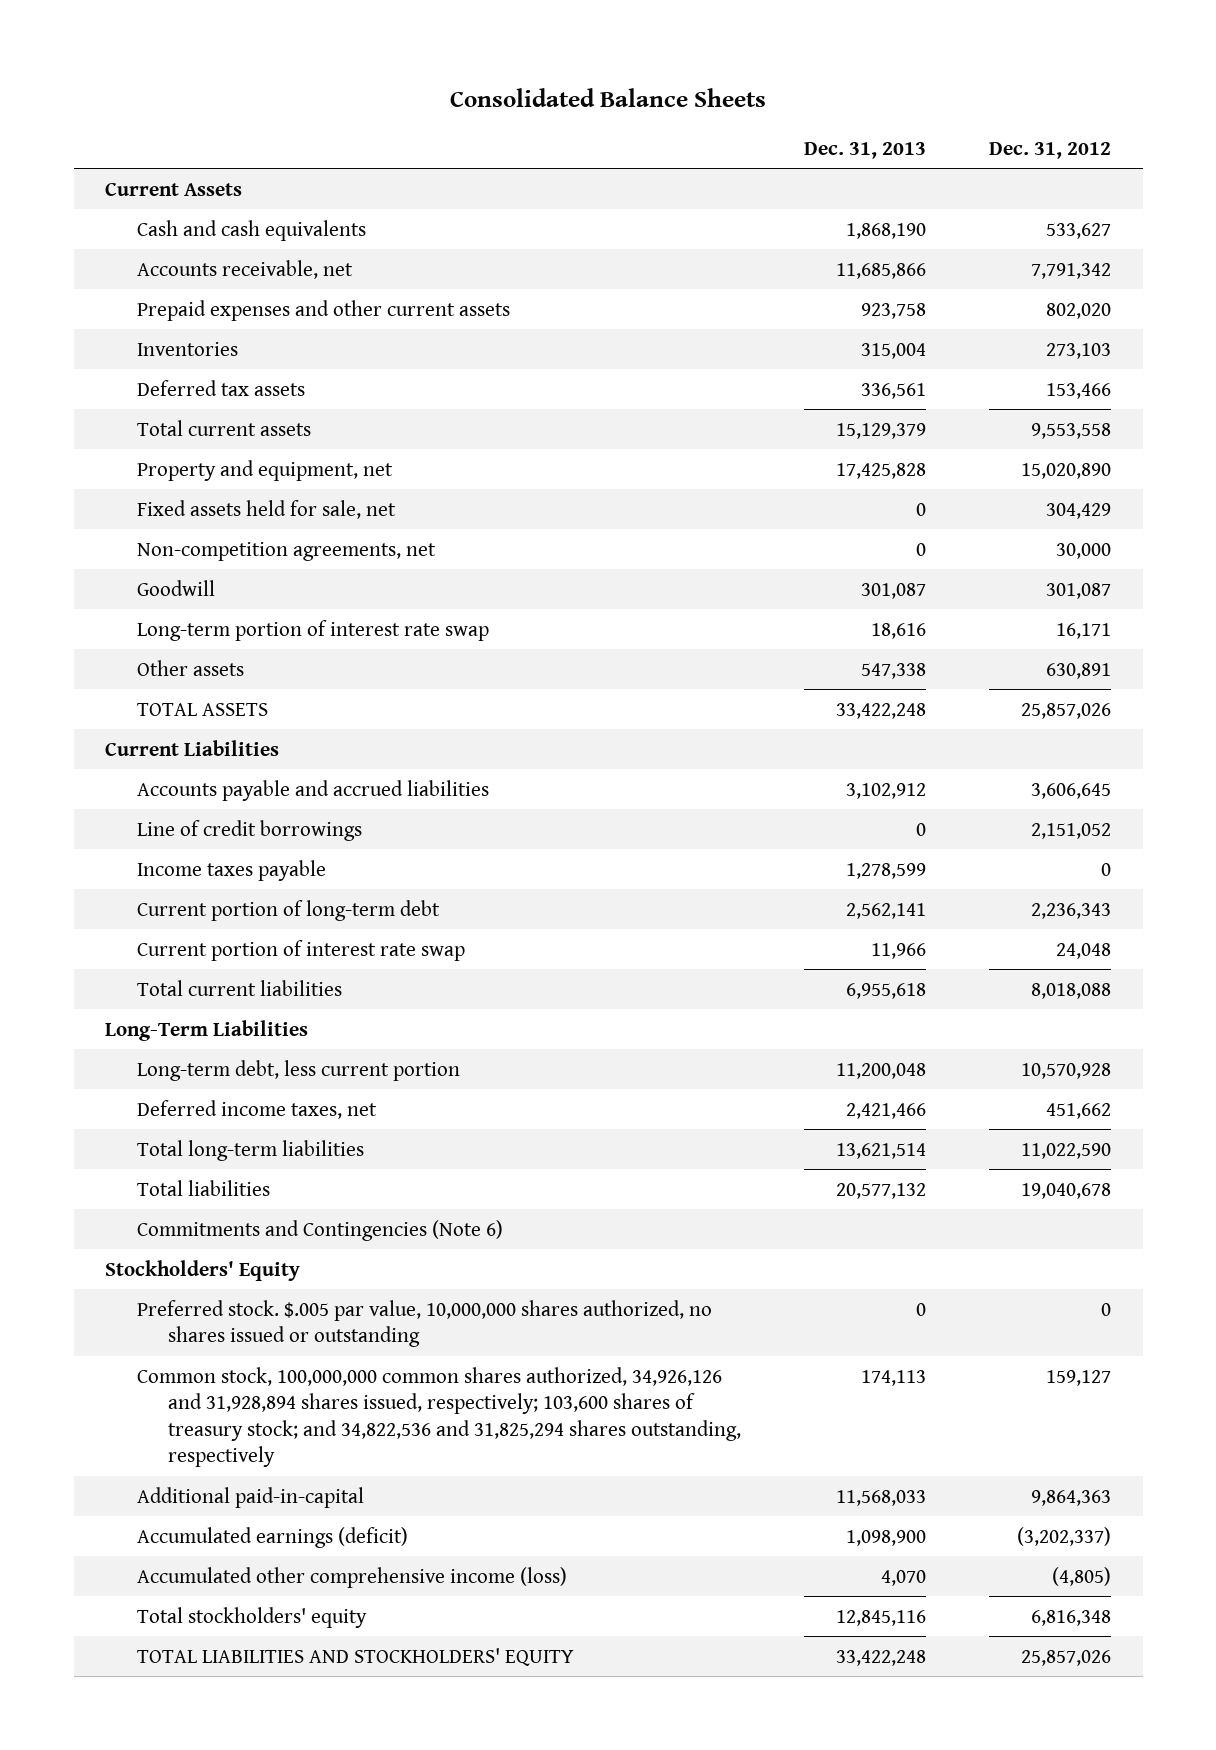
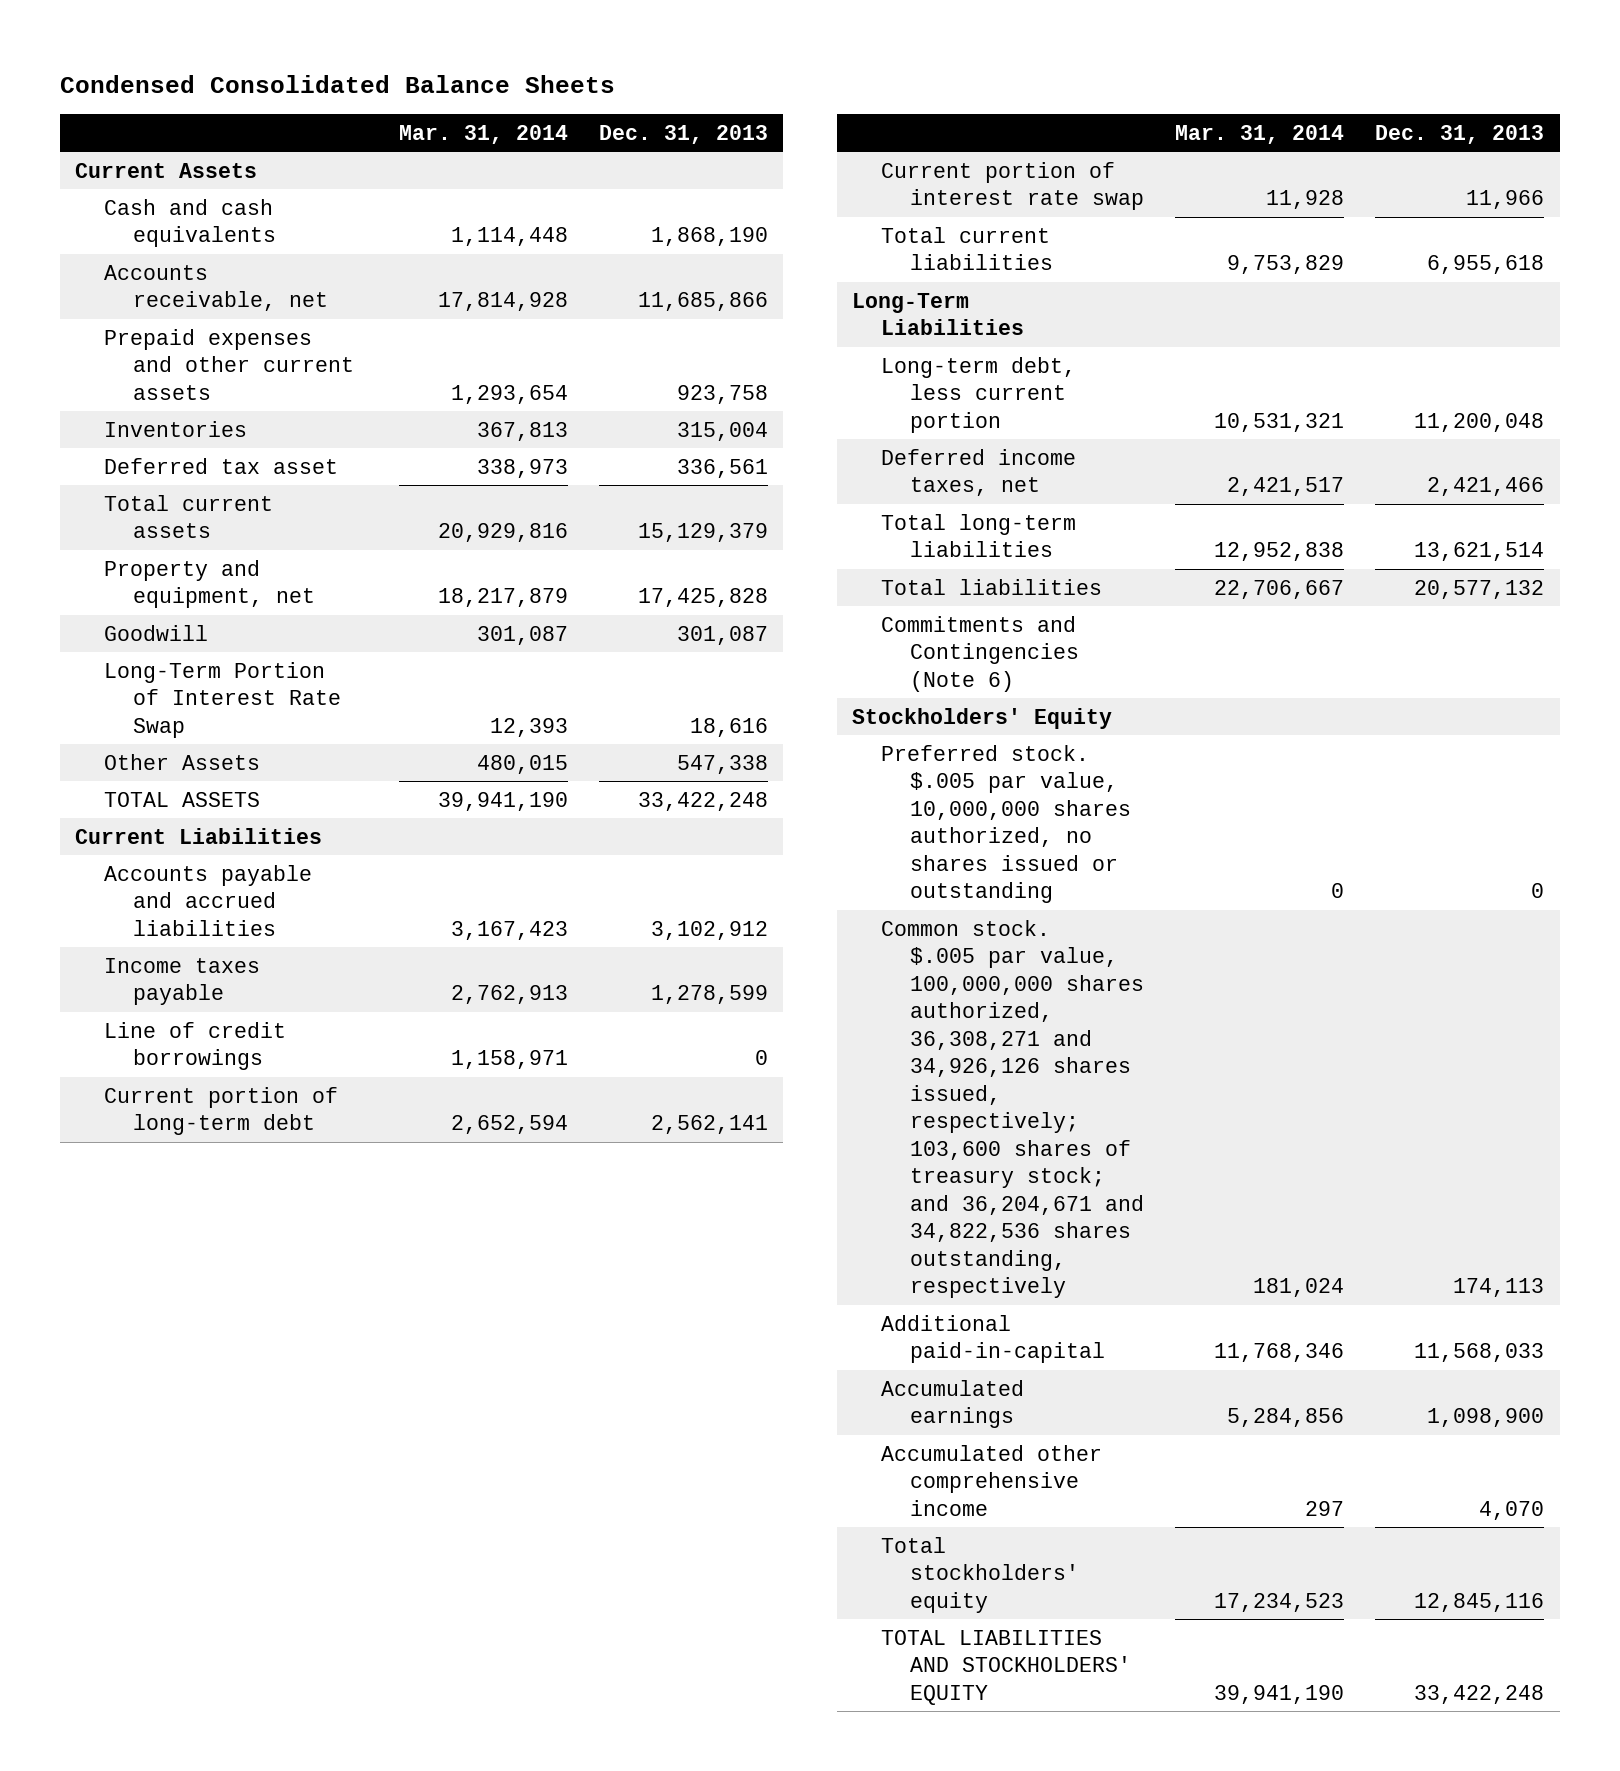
[450,87,767,107] Consolidated Balance Sheets -> [59,74,615,93] Condensed Consolidated Balance Sheets
[988,141,1111,159] Dec. 31, 2012 -> none
none -> [398,124,568,144] Mar. 31, 2014
[136,379,305,396] Deferred tax assets -> [104,457,339,474] Deferred tax asset
[136,499,396,519] Fixed assets held for sale, net -> none
[136,541,436,561] Non-competition agreements, net -> none
[136,619,489,641] Long-term portion of interest rate swap -> [104,661,342,738] Long-Term Portion of Interest Rate Swap
[136,659,244,676] Other assets -> [104,753,261,770] Other Assets
[136,819,362,841] Line of credit borrowings -> [104,1021,287,1071] Line of credit borrowings
[136,1366,741,1467] Common stock, 100,000,000 common shares authorized, 34,926,126 and 31,928,894 shares issued, respectively; 103,600 shares of treasury stock; and 34,822,536 and 31,825,294 shares outstanding, respectively -> [881,919,1145,1299] Common stock. $.005 par value, 100,000,000 shares authorized, 36,308,271 and 34,926,126 shares issued, respectively; 103,600 shares of treasury stock; and 36,204,671 and 34,822,536 shares outstanding, respectively
[136,1526,408,1548] Accumulated earnings (deficit) -> [881,1379,1025,1429] Accumulated earnings
[136,1566,567,1588] Accumulated other comprehensive income (loss) -> [881,1444,1103,1516] Accumulated other comprehensive income

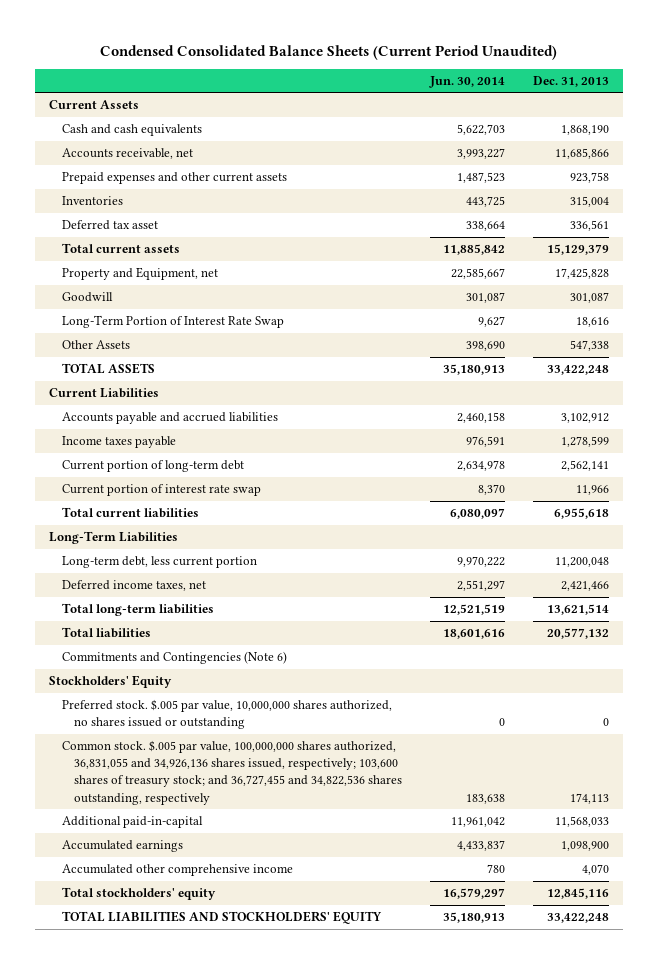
[59,74,615,93] Condensed Consolidated Balance Sheets -> [100,44,558,60] Condensed Consolidated Balance Sheets (Current Period Unaudited)
[398,124,568,144] Mar. 31, 2014 -> none
none -> [429,75,506,88] Jun. 30, 2014
[104,559,316,609] Property and equipment, net -> [61,267,218,281] Property and Equipment, net
[104,1021,287,1071] Line of credit borrowings -> none
[881,919,1145,1299] Common stock. $.005 par value, 100,000,000 shares authorized, 36,308,271 and 34,926,126 shares issued, respectively; 103,600 shares of treasury stock; and 36,204,671 and 34,822,536 shares outstanding, respectively -> [61,740,403,805] Common stock. $.005 par value, 100,000,000 shares authorized, 36,831,055 and 34,926,136 shares issued, respectively; 103,600 shares of treasury stock; and 36,727,455 and 34,822,536 shares outstanding, respectively

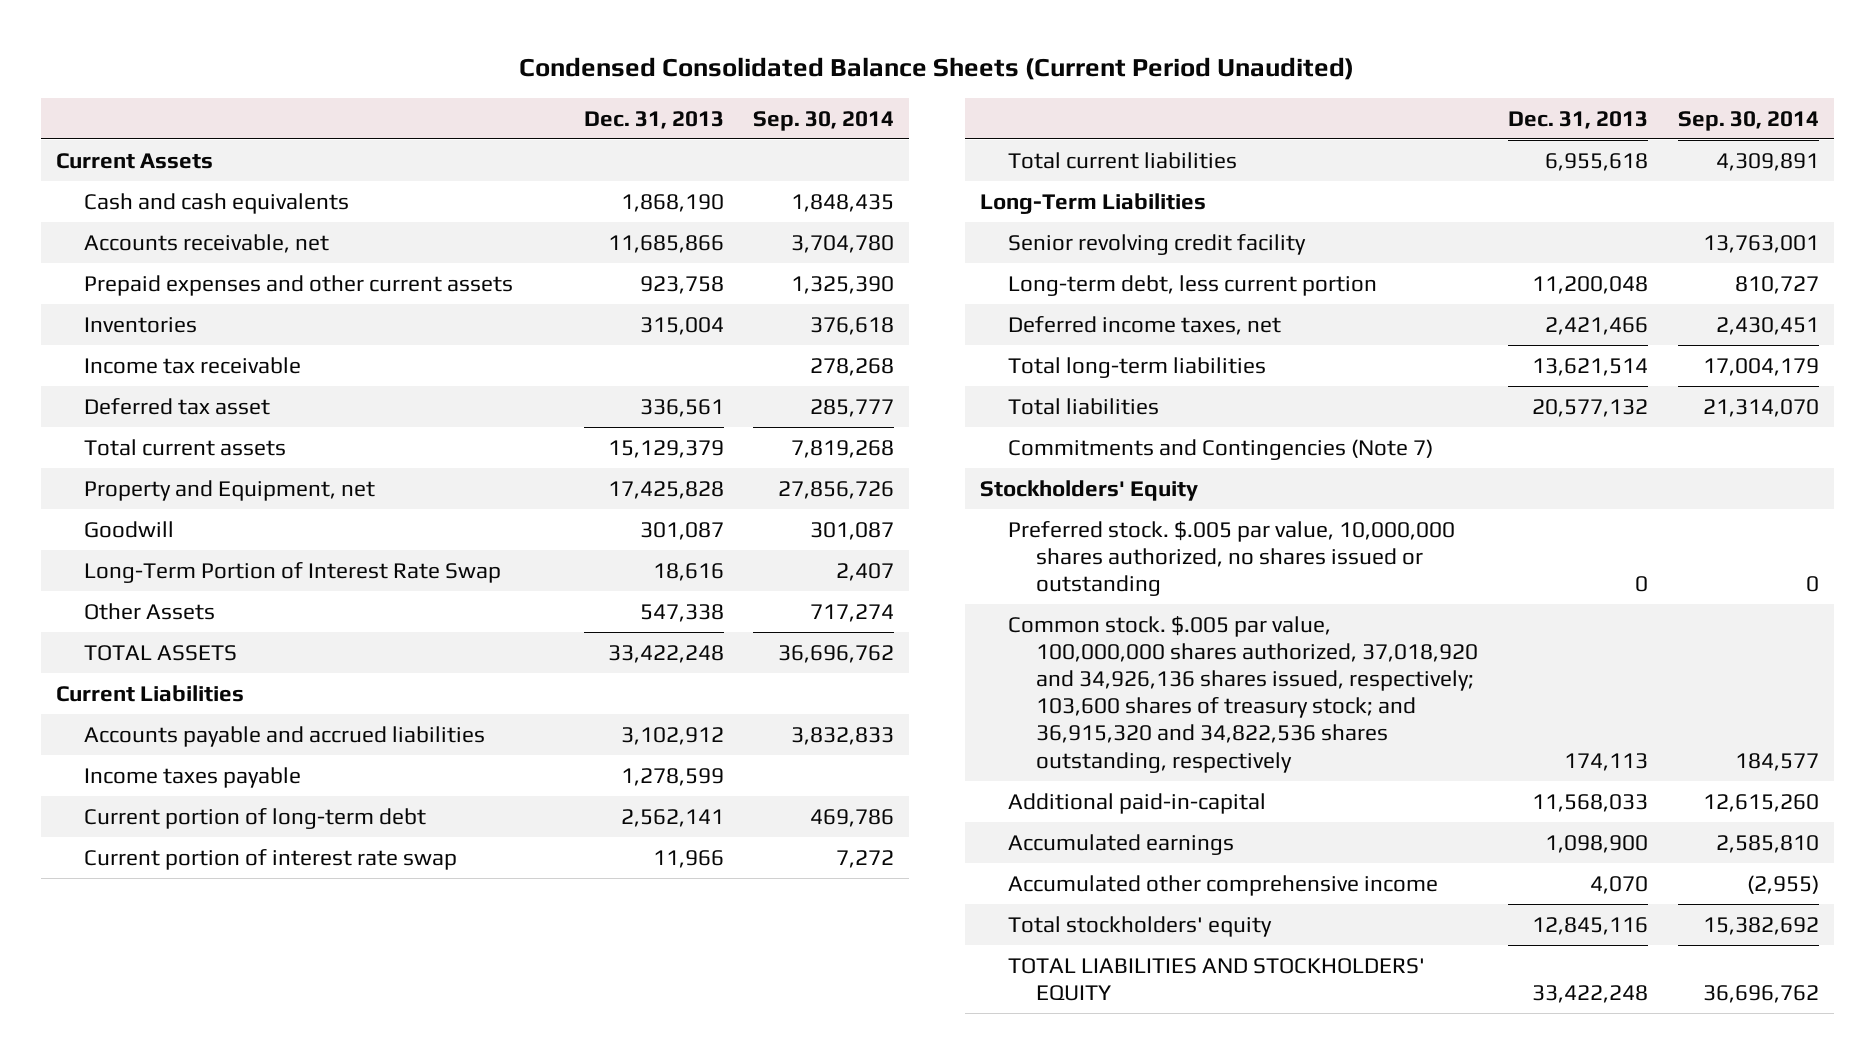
[429,75,506,88] Jun. 30, 2014 -> none
none -> [753,110,895,131] Sep. 30, 2014
none -> [83,356,301,374] Income tax receivable
none -> [1008,233,1307,255] Senior revolving credit facility
[61,651,287,665] Commitments and Contingencies (Note 6) -> [1008,438,1434,460] Commitments and Contingencies (Note 7)
[61,740,403,805] Common stock. $.005 par value, 100,000,000 shares authorized, 36,831,055 and 34,926,136 shares issued, respectively; 103,600 shares of treasury stock; and 36,727,455 and 34,822,536 shares outstanding, respectively -> [1008,615,1479,773] Common stock. $.005 par value, 100,000,000 shares authorized, 37,018,920 and 34,926,136 shares issued, respectively; 103,600 shares of treasury stock; and 36,915,320 and 34,822,536 shares outstanding, respectively

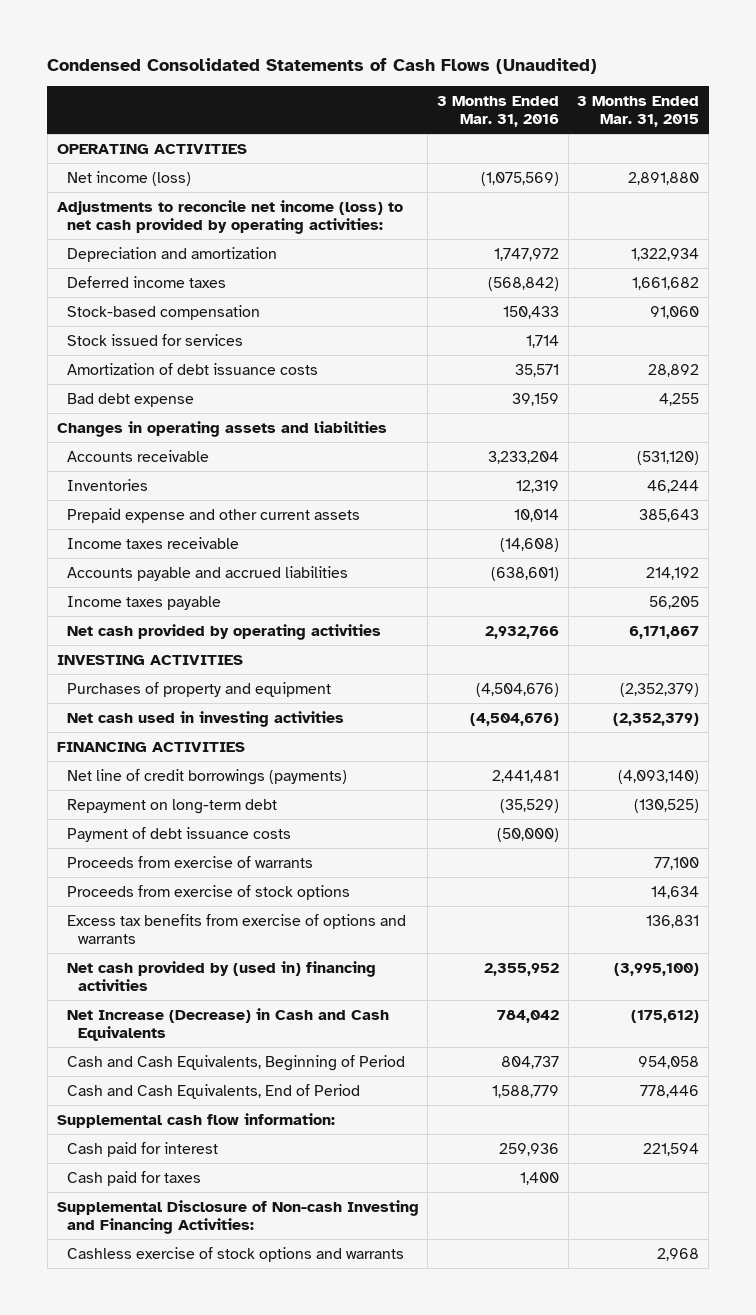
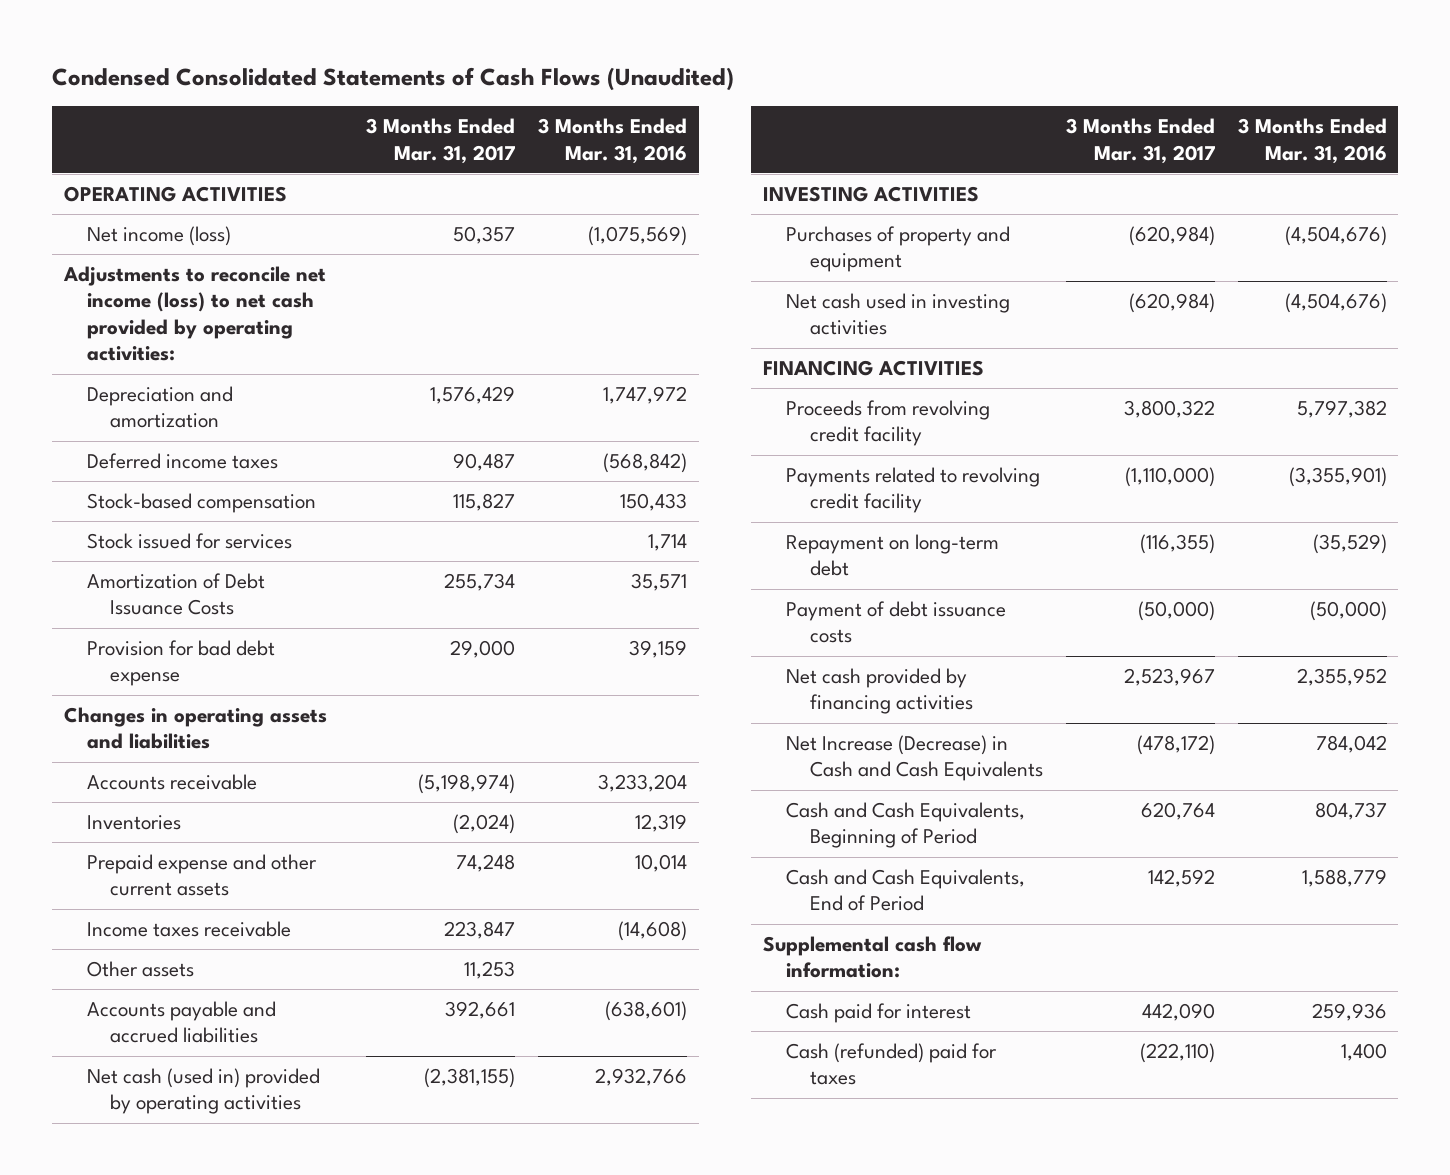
[577,96,700,128] 3 Months Ended Mar. 31, 2015 -> none
none -> [366,118,516,164] 3 Months Ended Mar. 31, 2017
[67,362,319,375] Amortization of debt issuance costs -> [86,573,265,616] Amortization of Debt Issuance Costs
[67,392,195,407] Bad debt expense -> [86,640,275,687] Provision for bad debt expense
none -> [86,961,194,978] Other assets
[67,595,222,610] Income taxes payable -> none
[67,623,382,640] Net cash provided by operating activities -> [86,1068,320,1115] Net cash (used in) provided by operating activities
[67,768,348,785] Net line of credit borrowings (payments) -> none
none -> [786,400,991,447] Proceeds from revolving credit facility
none -> [786,467,1041,514] Payments related to revolving credit facility
[67,855,314,868] Proceeds from exercise of warrants -> none
[67,884,351,900] Proceeds from exercise of stock options -> none
[67,913,407,944] Excess tax benefits from exercise of options and warrants -> none
[67,960,377,991] Net cash provided by (used in) financing activities -> [786,668,973,715] Net cash provided by financing activities
[56,1199,419,1234] Supplemental Disclosure of Non-cash Investing and Financing Activities: -> none
[67,1246,405,1262] Cashless exercise of stock options and warrants -> none
[67,1170,202,1186] Cash paid for taxes -> [786,1043,998,1086] Cash (refunded) paid for taxes

